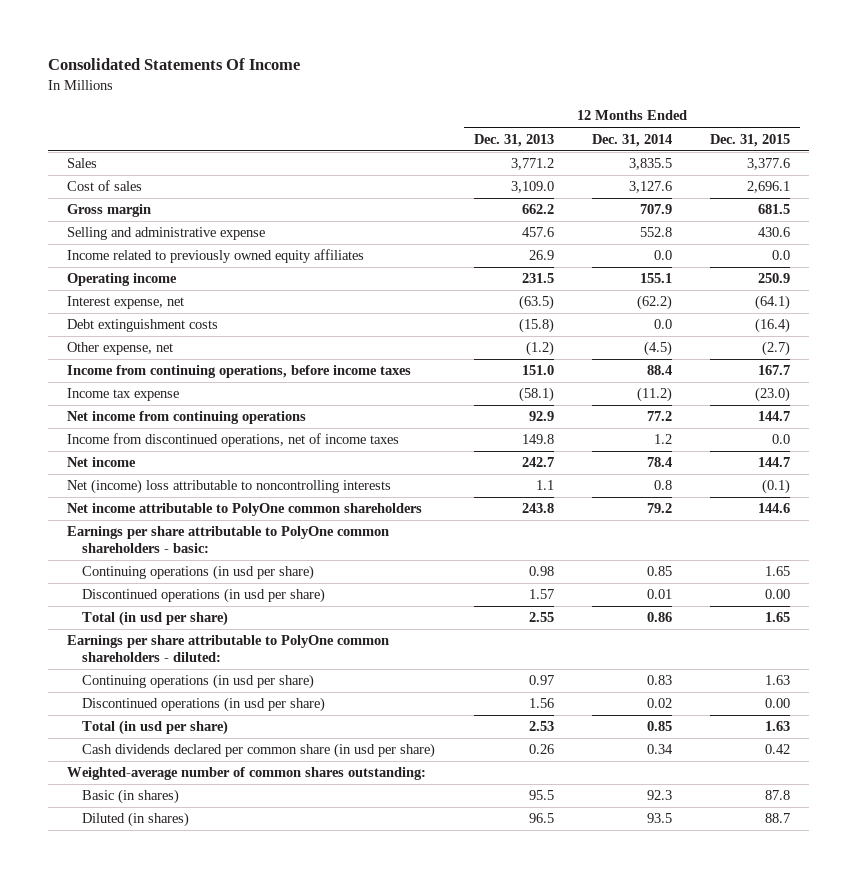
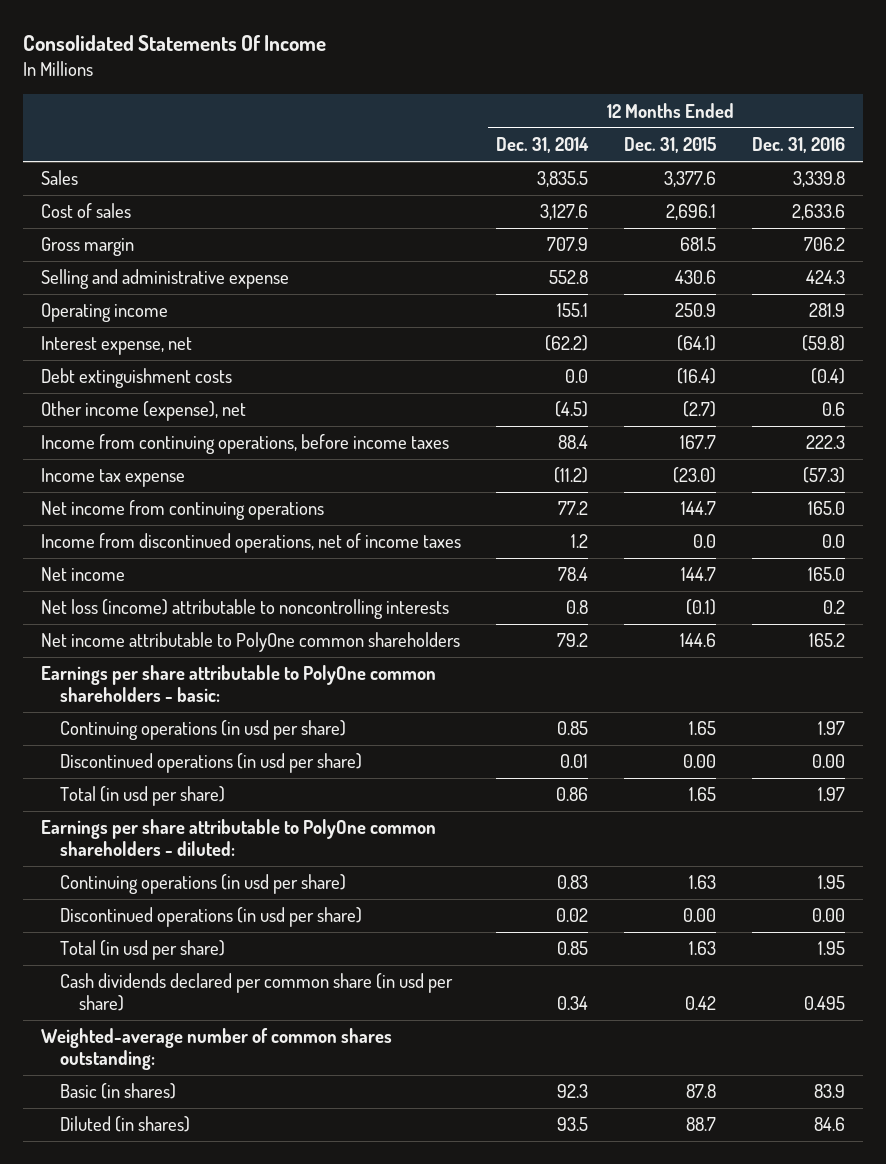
[473,133,554,147] Dec. 31, 2013 -> none
none -> [751,137,845,154] Dec. 31, 2016
[66,249,364,264] Income related to previously owned equity affiliates -> none
[66,342,173,356] Other expense, net -> [40,401,246,422] Other income (expense), net
[66,479,391,495] Net (income) loss attributable to noncontrolling interests -> [40,599,449,620] Net loss (income) attributable to noncontrolling interests

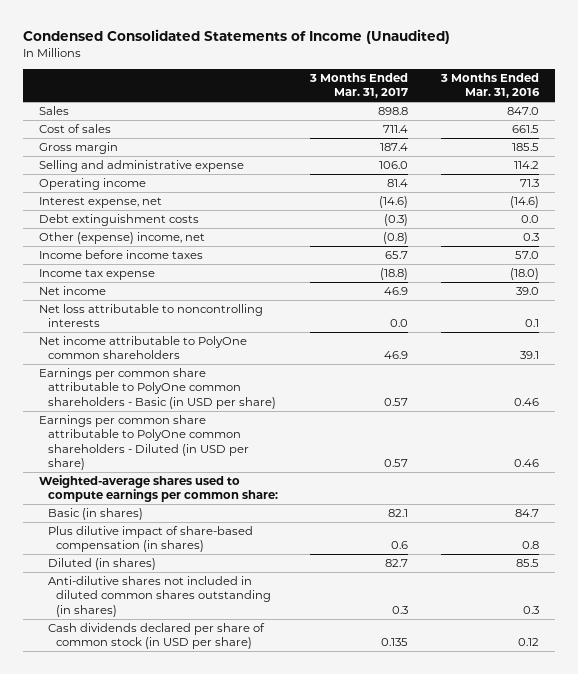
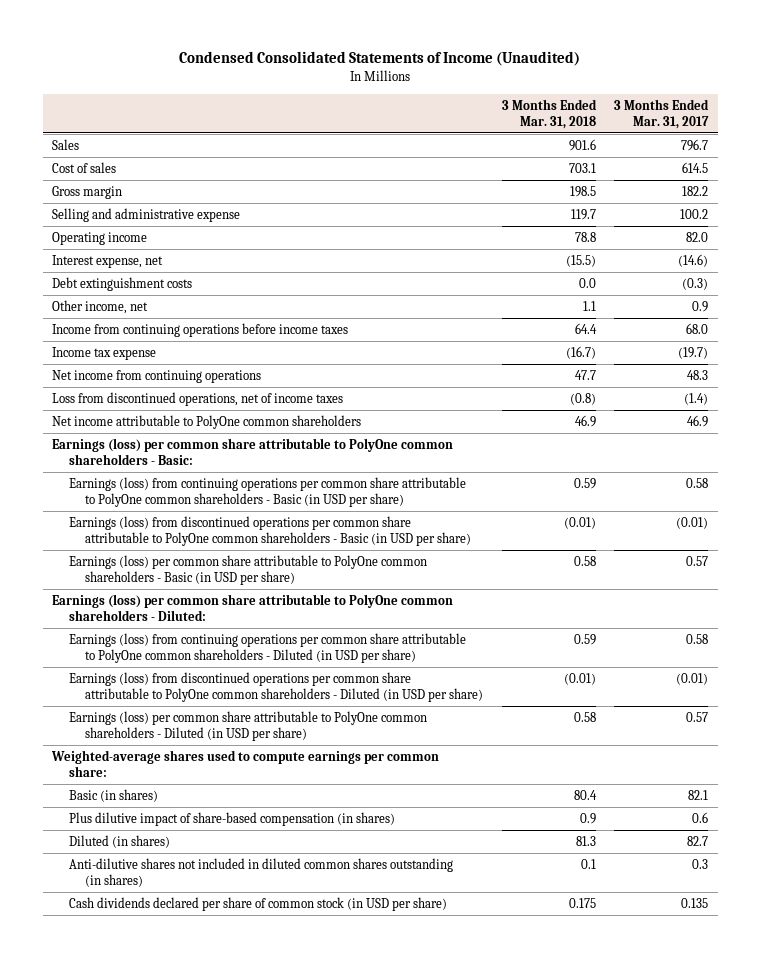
[439,72,540,99] 3 Months Ended Mar. 31, 2016 -> none
none -> [501,98,597,129] 3 Months Ended Mar. 31, 2018
[378,107,409,116] 898.8 -> [681,138,709,151] 796.7
[383,125,409,134] 711.4 -> [682,161,709,173] 614.5
[380,143,409,152] 187.4 -> [682,185,709,196] 182.2
[379,161,409,170] 106.0 -> [680,208,709,219] 100.2
[387,179,409,188] 81.4 -> [686,231,709,242] 82.0
[39,286,107,296] Net income -> none
[39,304,264,328] Net loss attributable to noncontrolling interests -> none
[39,232,206,245] Other (expense) income, net -> [52,299,149,314] Other income, net
[383,232,409,245] (0.8) -> [692,300,709,312] 0.9
[39,250,204,260] Income before income taxes -> [52,322,349,337] Income from continuing operations before income taxes
[385,251,409,260] 65.7 -> [686,322,709,334] 68.0
[380,268,409,281] (18.8) -> [678,346,709,359] (19.7)
none -> [52,369,262,383] Net income from continuing operations
none -> [52,391,344,406] Loss from discontinued operations, net of income taxes
none -> [52,437,454,466] Earnings (loss) per common share attributable to PolyOne common shareholders - Basic:
none -> [68,476,466,508] Earnings (loss) from continuing operations per common share attributable to PolyOne common shareholders - Basic (in USD per share)
none -> [68,515,472,547] Earnings (loss) from discontinued operations per common share attributable to PolyOne common shareholders - Basic (in USD per share)
[39,368,276,409] Earnings per common share attributable to PolyOne common shareholders - Basic (in USD per share) -> [68,554,427,586] Earnings (loss) per common share attributable to PolyOne common shareholders - Basic (in USD per share)
none -> [52,593,454,622] Earnings (loss) per common share attributable to PolyOne common shareholders - Diluted:
none -> [68,632,466,664] Earnings (loss) from continuing operations per common share attributable to PolyOne common shareholders - Diluted (in USD per share)
none -> [68,671,484,703] Earnings (loss) from discontinued operations per common share attributable to PolyOne common shareholders - Diluted (in USD per share)
[39,415,249,470] Earnings per common share attributable to PolyOne common shareholders - Diluted (in USD per share) -> [68,710,427,742] Earnings (loss) per common share attributable to PolyOne common shareholders - Diluted (in USD per share)

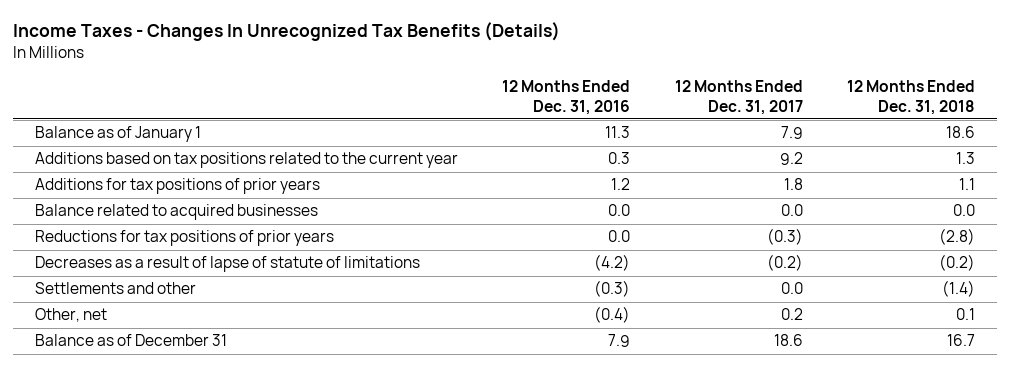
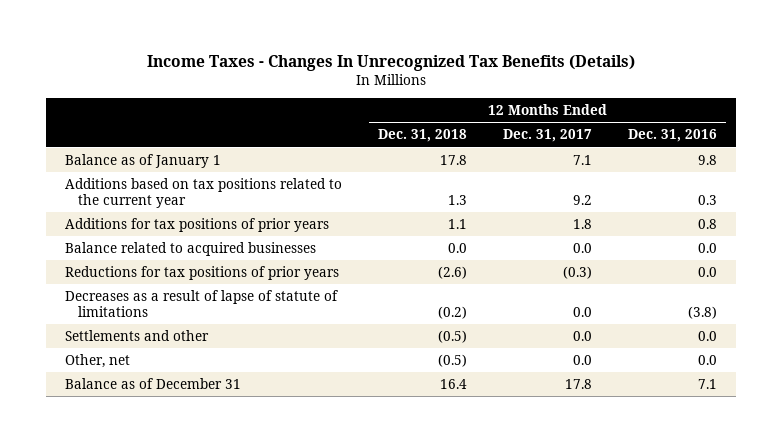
[605,126,631,139] 11.3 -> [698,154,718,165] 9.8
[780,126,803,140] 7.9 -> [573,154,593,165] 7.1
[945,126,975,139] 18.6 -> [439,154,467,165] 17.8
[611,178,631,191] 1.2 -> [698,218,718,229] 0.8
[938,228,975,246] (2.8) -> [437,265,467,279] (2.6)
[594,254,631,272] (4.2) -> [688,305,718,319] (3.8)
[766,254,803,272] (0.2) -> [573,306,593,317] 0.0
[594,280,631,298] (0.3) -> [698,330,718,341] 0.0
[941,280,975,298] (1.4) -> [437,329,467,343] (0.5)
[594,306,631,324] (0.4) -> [698,354,718,365] 0.0
[780,308,803,321] 0.2 -> [573,354,593,365] 0.0
[955,308,975,321] 0.1 -> [437,353,467,367] (0.5)
[608,334,631,348] 7.9 -> [698,378,718,389] 7.1
[773,334,803,347] 18.6 -> [565,378,593,389] 17.8
[946,334,975,347] 16.7 -> [439,378,467,389] 16.4

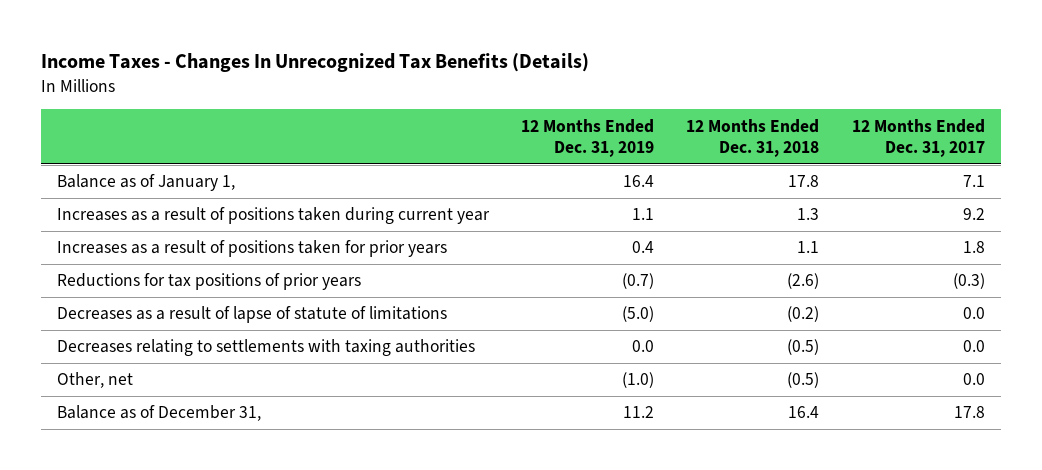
[628,129,718,143] Dec. 31, 2016 -> none
none -> [521,118,655,157] 12 Months Ended Dec. 31, 2019
[64,241,316,256] Balance related to acquired businesses -> none
[64,153,221,168] Balance as of January 1 -> [56,174,235,192] Balance as of January 1,
[64,177,342,208] Additions based on tax positions related to the current year -> [56,207,490,225] Increases as a result of positions taken during current year
[64,217,329,232] Additions for tax positions of prior years -> [56,240,447,258] Increases as a result of positions taken for prior years
[64,329,209,341] Settlements and other -> [56,339,475,357] Decreases relating to settlements with taxing authorities
[64,377,241,389] Balance as of December 31 -> [56,405,261,422] Balance as of December 31,

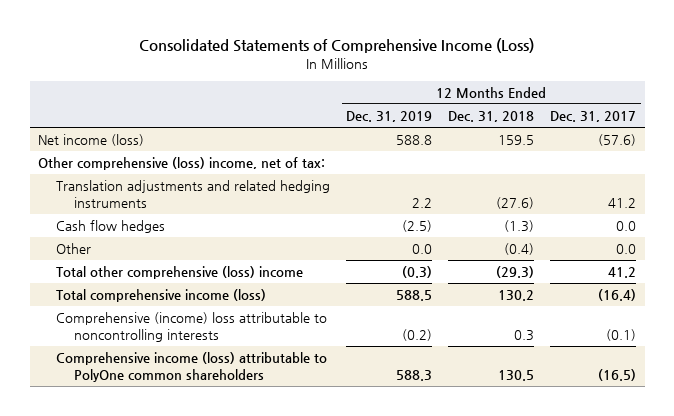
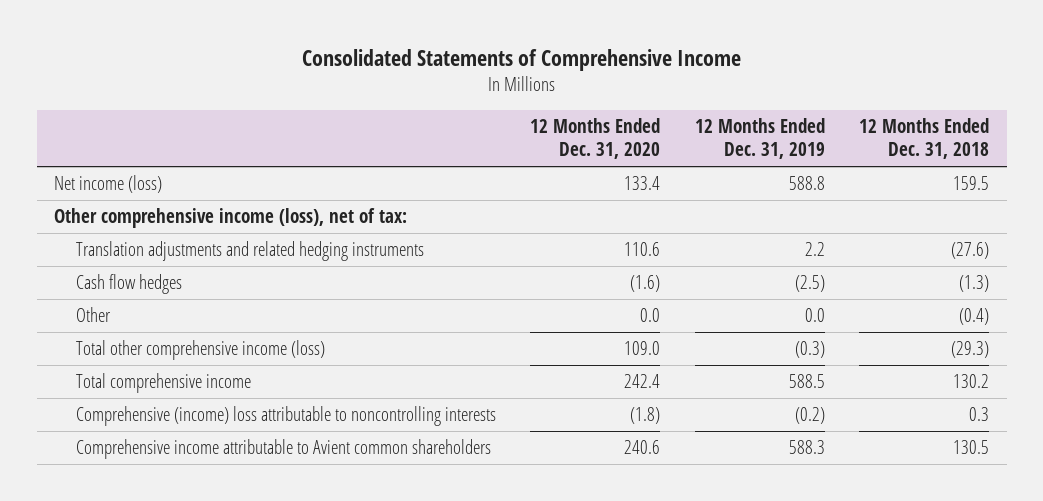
[139,37,535,53] Consolidated Statements of Comprehensive Income (Loss) -> [301,48,741,71] Consolidated Statements of Comprehensive Income
[550,111,637,123] Dec. 31, 2017 -> none
none -> [530,118,661,160] 12 Months Ended Dec. 31, 2020
[37,157,325,171] Other comprehensive (loss) income, net of tax: -> [53,208,407,229] Other comprehensive income (loss), net of tax:
[55,266,303,280] Total other comprehensive (loss) income -> [75,340,325,361] Total other comprehensive income (loss)
[55,289,266,303] Total comprehensive income (loss) -> [75,373,251,394] Total comprehensive income
[55,352,327,383] Comprehensive income (loss) attributable to PolyOne common shareholders -> [75,439,491,460] Comprehensive income attributable to Avient common shareholders

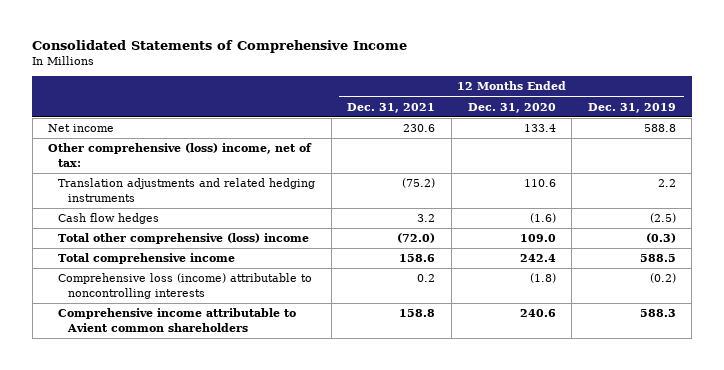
[859,118,990,160] 12 Months Ended Dec. 31, 2018 -> none
none -> [347,102,436,113] Dec. 31, 2021
[53,175,162,194] Net income (loss) -> [48,124,115,133] Net income
[53,208,407,229] Other comprehensive income (loss), net of tax: -> [48,143,313,167] Other comprehensive (loss) income, net of tax:
[75,307,111,323] Other -> none
[75,340,325,361] Total other comprehensive income (loss) -> [58,233,310,245] Total other comprehensive (loss) income
[75,406,496,427] Comprehensive (income) loss attributable to noncontrolling interests -> [58,273,313,299] Comprehensive loss (income) attributable to noncontrolling interests

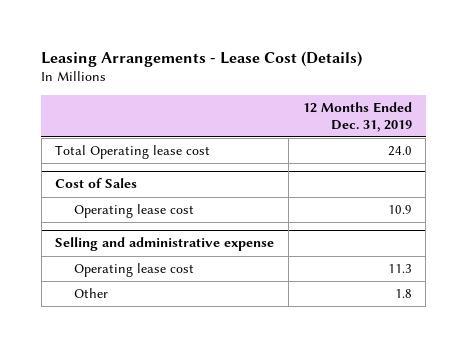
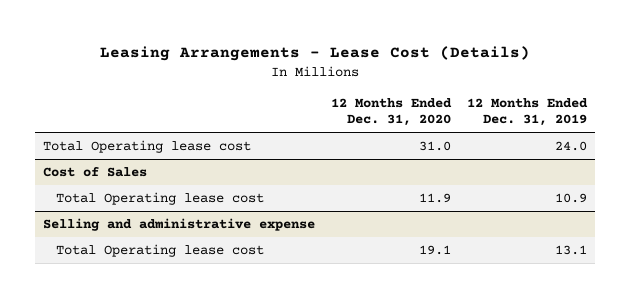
none -> [331,98,453,127] 12 Months Ended Dec. 31, 2020
[73,204,194,219] Operating lease cost -> [56,192,265,206] Total Operating lease cost
[73,288,108,299] Other -> none
[73,263,194,278] Operating lease cost -> [56,244,265,258] Total Operating lease cost
[387,264,412,274] 11.3 -> [555,245,588,256] 13.1

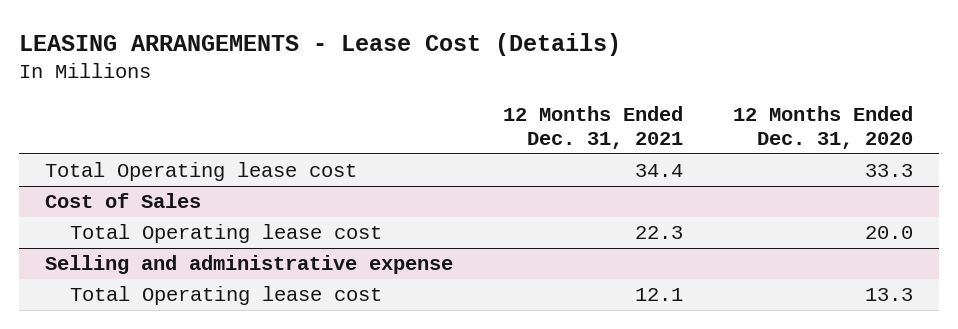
[100,45,531,61] Leasing Arrangements - Lease Cost (Details) -> [19,32,622,56] LEASING ARRANGEMENTS - Lease Cost (Details)
[467,98,589,127] 12 Months Ended Dec. 31, 2019 -> none
none -> [502,106,683,149] 12 Months Ended Dec. 31, 2021
[419,141,452,152] 31.0 -> [865,164,914,178] 33.3
[419,193,452,204] 11.9 -> [865,226,914,240] 20.0
[419,245,452,256] 19.1 -> [865,288,914,302] 13.3

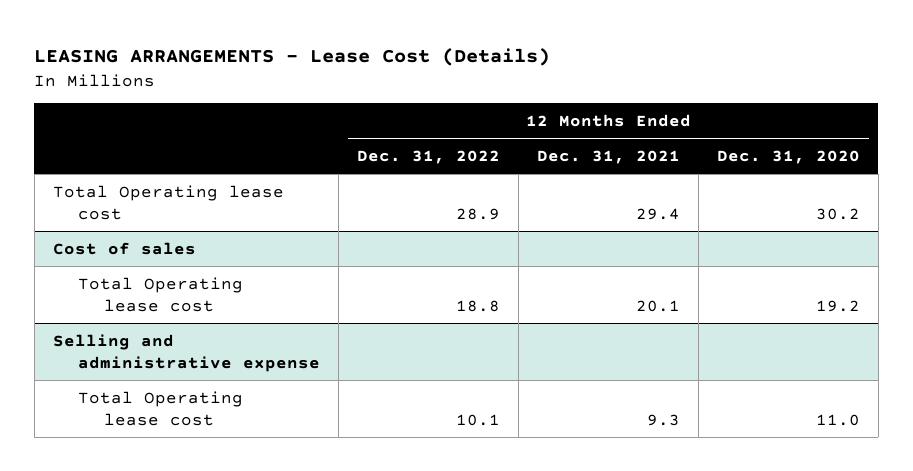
none -> [357,149,501,164] Dec. 31, 2022
[634,164,683,178] 34.4 -> [636,207,681,220] 29.4
[865,164,914,178] 33.3 -> [815,207,860,220] 30.2
[44,193,201,209] Cost of Sales -> [52,241,196,255] Cost of sales
[634,226,683,240] 22.3 -> [636,299,681,312] 20.1
[865,226,914,240] 20.0 -> [815,299,860,312] 19.2
[634,288,683,302] 12.1 -> [647,413,681,426] 9.3
[865,288,914,302] 13.3 -> [815,413,860,426] 11.0

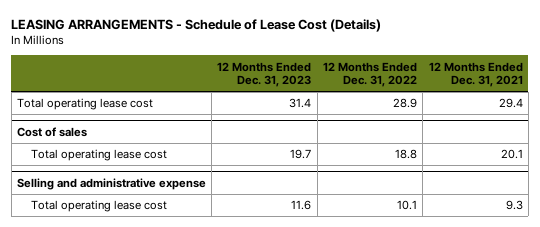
[34,47,551,66] LEASING ARRANGEMENTS - Lease Cost (Details) -> [11,18,382,32] LEASING ARRANGEMENTS - Schedule of Lease Cost (Details)
[716,149,860,164] Dec. 31, 2020 -> none
none -> [217,61,312,88] 12 Months Ended Dec. 31, 2023
[52,184,284,220] Total Operating lease cost -> [16,98,153,111] Total operating lease cost
[78,276,244,312] Total Operating lease cost -> [31,149,168,162] Total operating lease cost
[78,390,244,426] Total Operating lease cost -> [31,200,168,213] Total operating lease cost

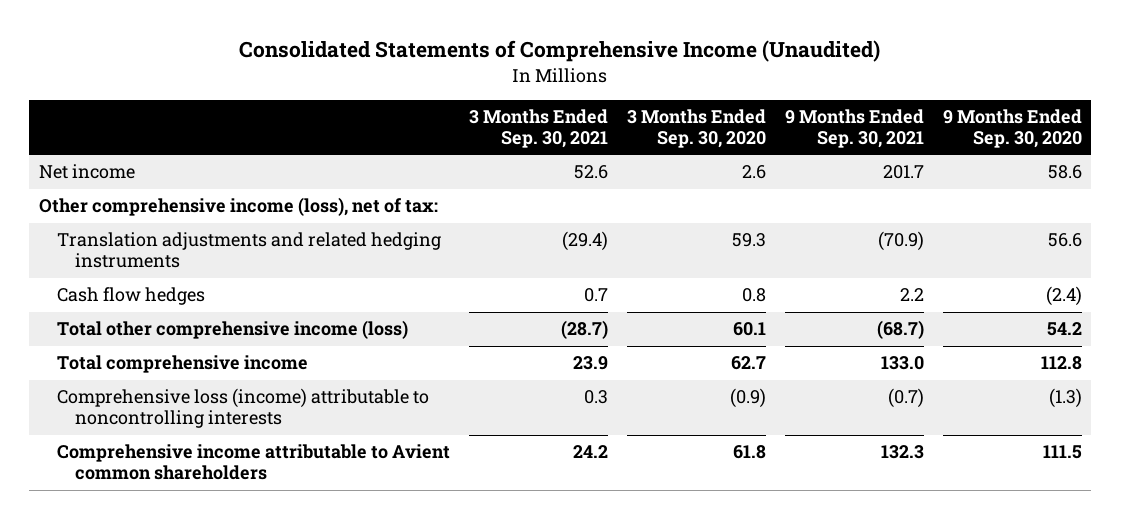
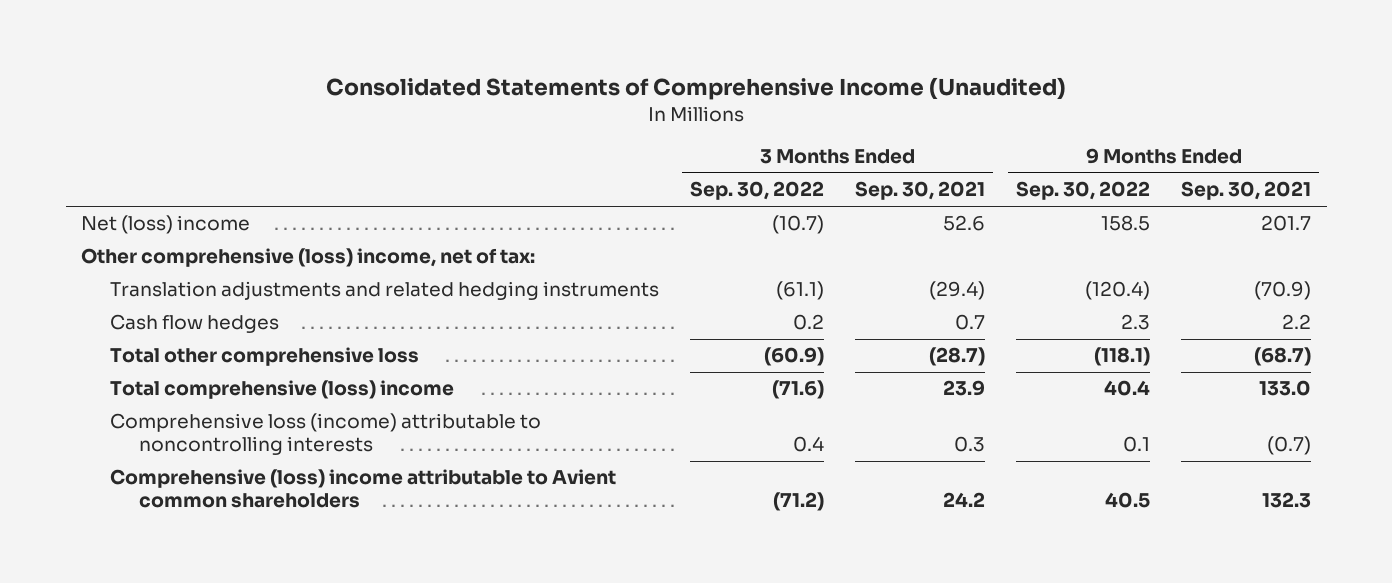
[626,109,766,149] 3 Months Ended Sep. 30, 2020 -> none
[942,109,1082,149] 9 Months Ended Sep. 30, 2020 -> none
none -> [690,181,825,201] Sep. 30, 2022
none -> [1016,181,1151,201] Sep. 30, 2022
[38,164,135,180] Net income -> [81,215,251,235] Net (loss) income
[38,197,438,217] Other comprehensive income (loss), net of tax: -> [81,248,536,268] Other comprehensive (loss) income, net of tax:
[56,320,408,340] Total other comprehensive income (loss) -> [110,347,420,367] Total other comprehensive loss
[56,355,308,374] Total comprehensive income -> [110,380,455,400] Total comprehensive (loss) income
[56,444,450,481] Comprehensive income attributable to Avient common shareholders -> [110,469,617,509] Comprehensive (loss) income attributable to Avient common shareholders

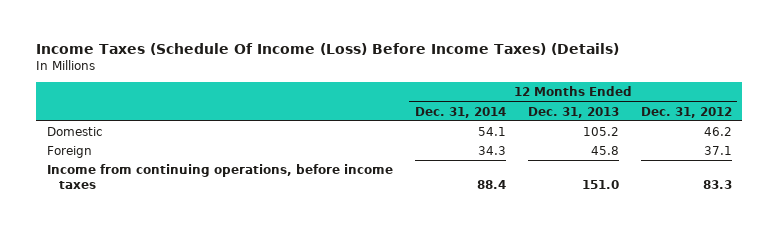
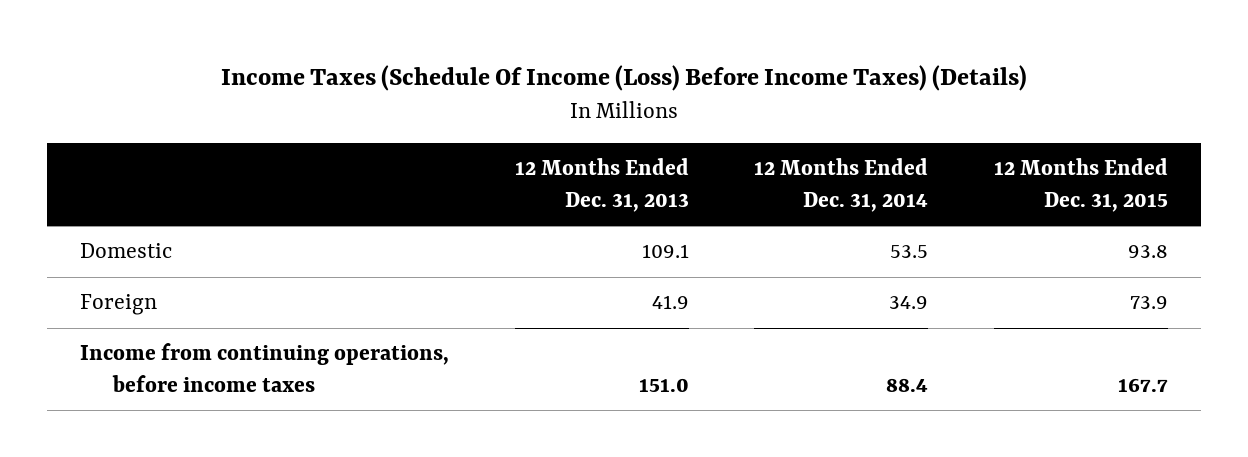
[640,106,732,118] Dec. 31, 2012 -> none
none -> [993,158,1168,212] 12 Months Ended Dec. 31, 2015
[477,126,506,136] 54.1 -> [890,245,929,259] 53.5
[582,126,619,136] 105.2 -> [641,244,689,259] 109.1
[477,145,506,155] 34.3 -> [889,296,929,310] 34.9
[590,145,619,155] 45.8 -> [651,295,689,310] 41.9

